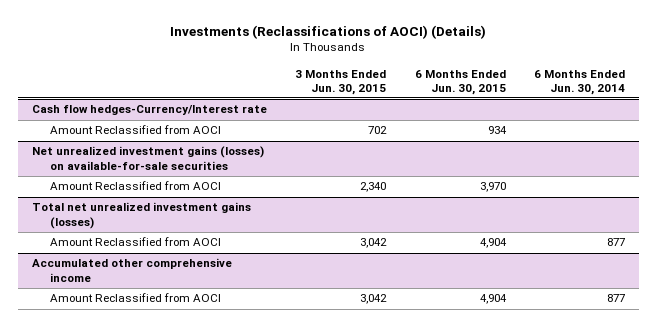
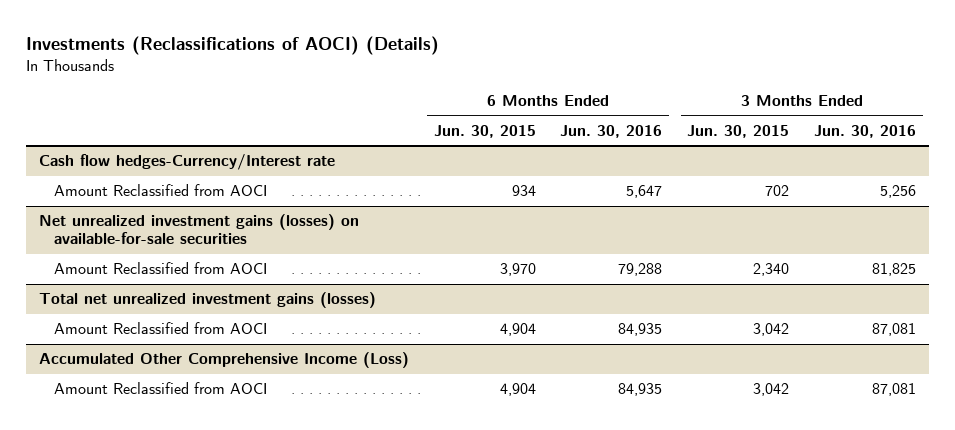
[533,69,625,95] 6 Months Ended Jun. 30, 2014 -> none
none -> [560,124,663,138] Jun. 30, 2016
none -> [814,124,917,138] Jun. 30, 2016
[31,258,232,282] Accumulated other comprehensive income -> [38,352,409,369] Accumulated Other Comprehensive Income (Loss)

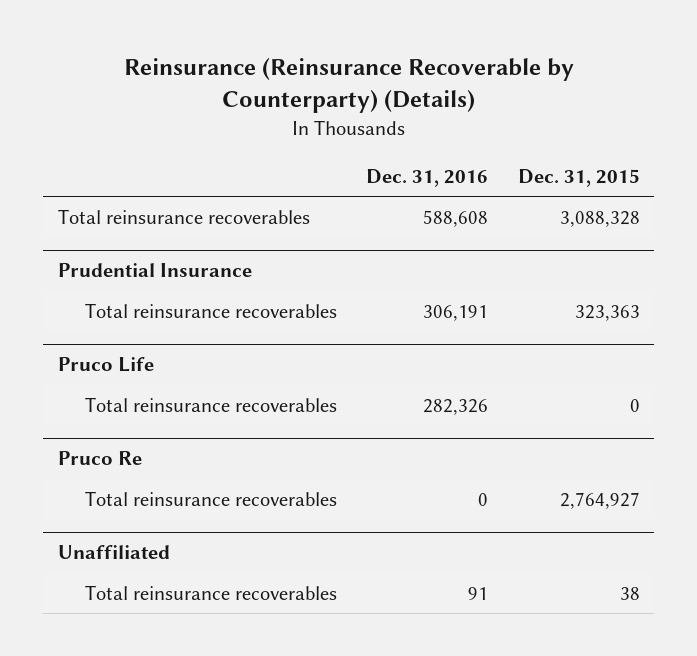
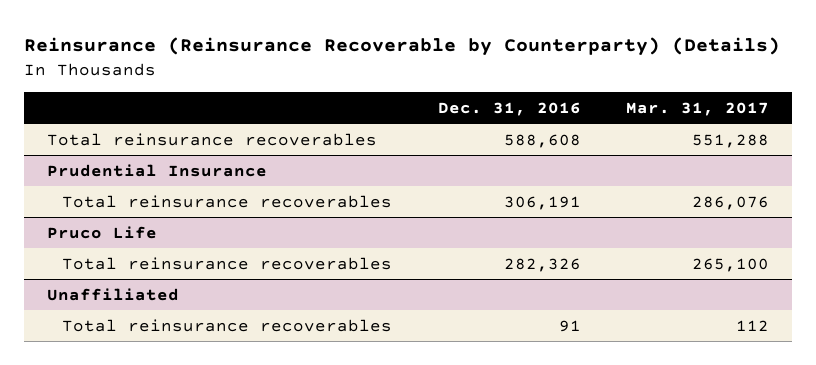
[517,168,640,187] Dec. 31, 2015 -> none
none -> [626,101,770,116] Mar. 31, 2017
[57,451,142,466] Pruco Re -> none
[84,490,337,506] Total reinsurance recoverables -> none

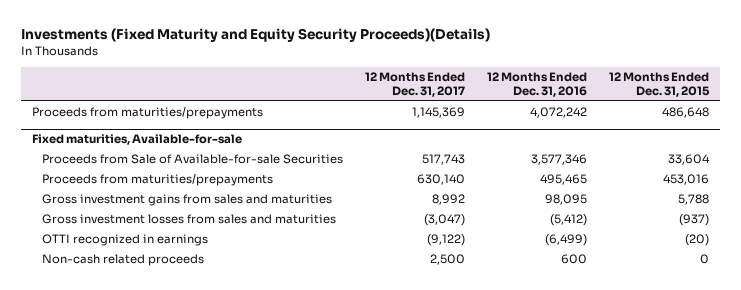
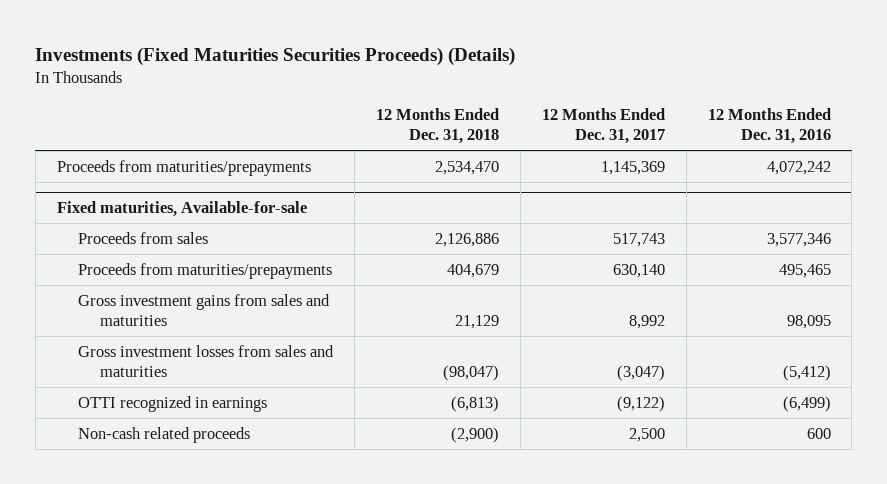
[21,28,491,43] Investments (Fixed Maturity and Equity Security Proceeds)(Details) -> [35,46,516,66] Investments (Fixed Maturities Securities Proceeds) (Details)
[608,71,710,98] 12 Months Ended Dec. 31, 2015 -> none
none -> [376,107,500,144] 12 Months Ended Dec. 31, 2018
[42,154,344,165] Proceeds from Sale of Available-for-sale Securities -> [78,231,209,244] Proceeds from sales

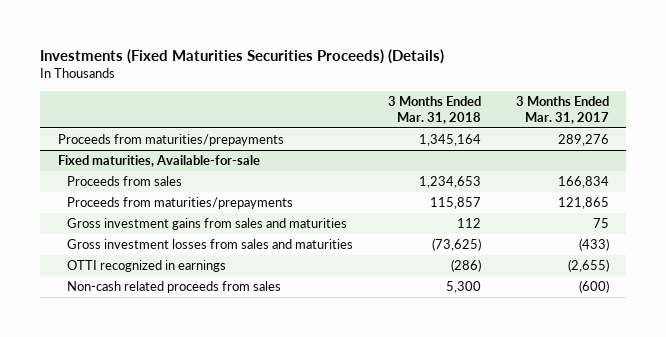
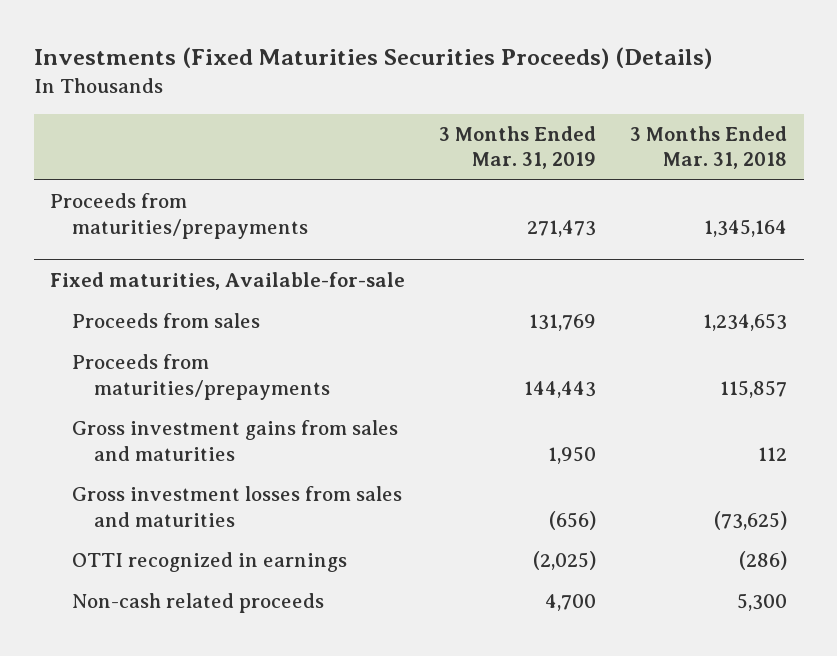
[515,96,609,125] 3 Months Ended Mar. 31, 2017 -> none
none -> [439,126,597,170] 3 Months Ended Mar. 31, 2019
[66,281,281,294] Non-cash related proceeds from sales -> [72,593,325,614] Non-cash related proceeds

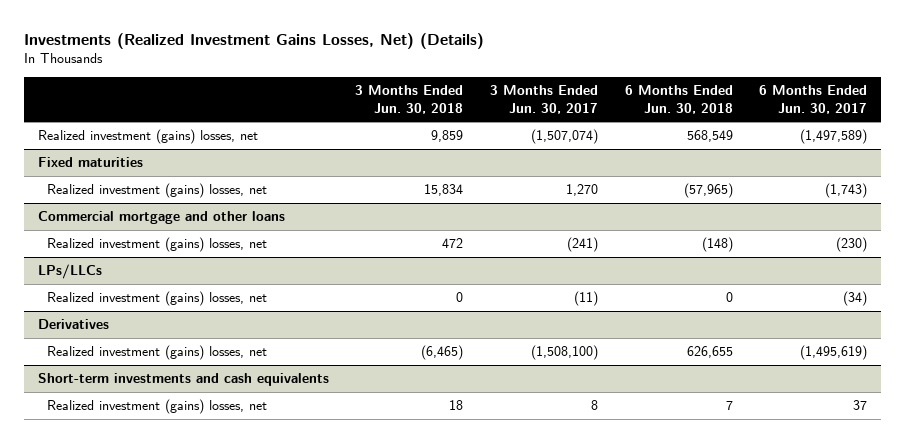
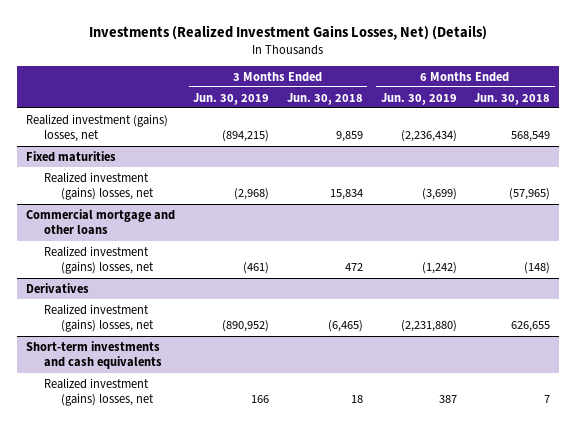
[490,85,599,114] 3 Months Ended Jun. 30, 2017 -> none
[759,85,868,114] 6 Months Ended Jun. 30, 2017 -> none
none -> [193,92,270,105] Jun. 30, 2019
none -> [380,92,457,105] Jun. 30, 2019
[37,264,102,280] LPs/LLCs -> none
[47,291,268,307] Realized investment (gains) losses, net -> none

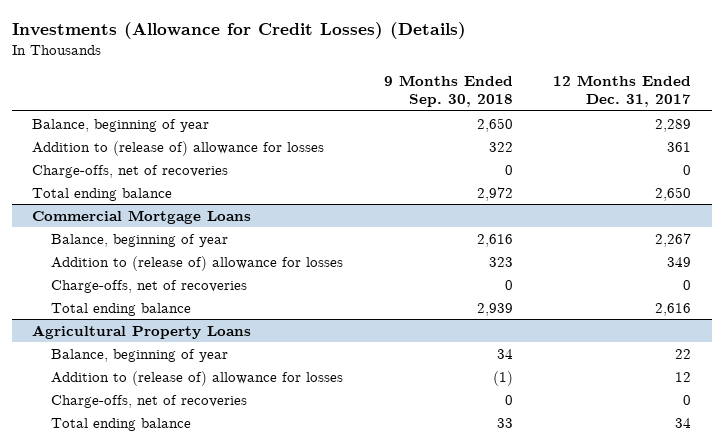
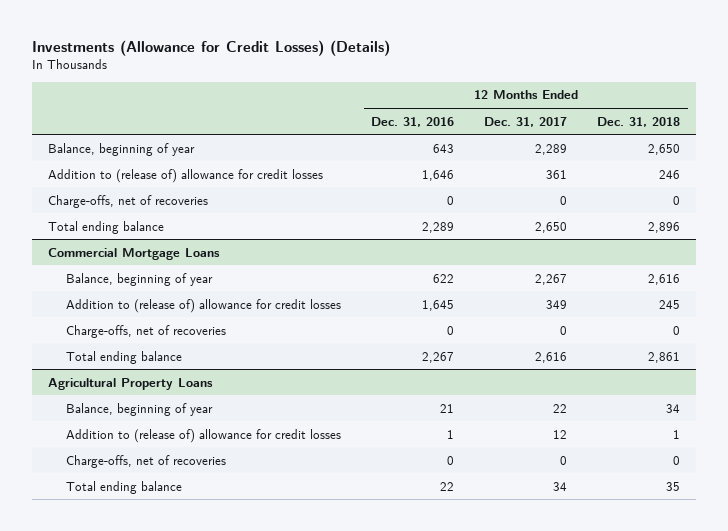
[383,75,513,108] 9 Months Ended Sep. 30, 2018 -> none
none -> [371,116,455,127] Dec. 31, 2016
none -> [597,116,681,127] Dec. 31, 2018
[32,140,325,156] Addition to (release of) allowance for losses -> [47,168,323,183] Addition to (release of) allowance for credit losses
[51,255,344,271] Addition to (release of) allowance for losses -> [65,298,341,313] Addition to (release of) allowance for credit losses
[51,370,344,386] Addition to (release of) allowance for losses -> [65,428,341,443] Addition to (release of) allowance for credit losses

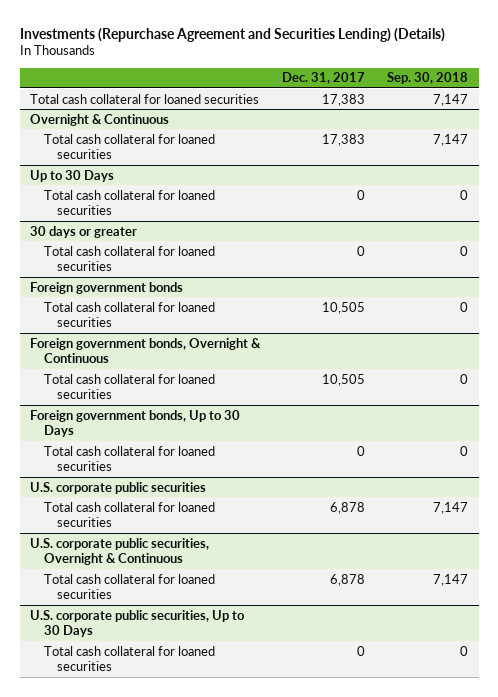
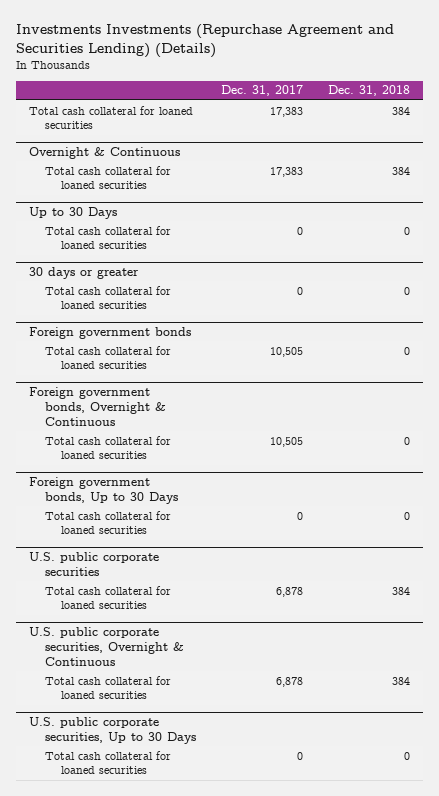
[19,27,445,42] Investments (Repurchase Agreement and Securities Lending) (Details) -> [15,24,394,58] Investments Investments (Repurchase Agreement and Securities Lending) (Details)
[386,72,468,85] Sep. 30, 2018 -> none
none -> [328,85,411,97] Dec. 31, 2018
[30,481,207,494] U.S. corporate public securities -> [28,552,159,576] U.S. public corporate securities
[30,537,210,566] U.S. corporate public securities, Overnight & Continuous -> [28,627,184,666] U.S. public corporate securities, Overnight & Continuous
[30,609,246,638] U.S. corporate public securities, Up to 30 Days -> [28,717,196,744] U.S. public corporate securities, Up to 30 Days

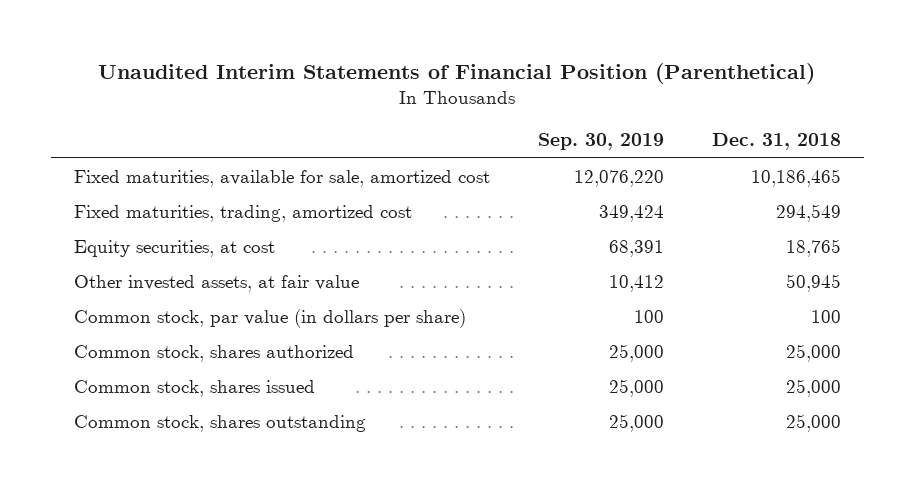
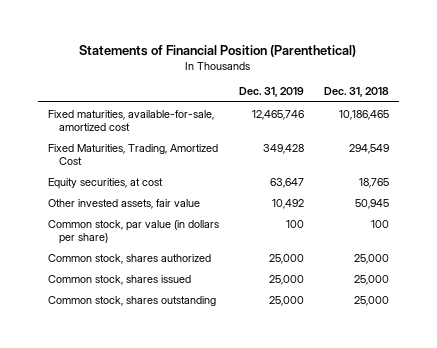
[98,63,816,85] Unaudited Interim Statements of Financial Position (Parenthetical) -> [79,44,357,57] Statements of Financial Position (Parenthetical)
[537,133,664,151] Sep. 30, 2019 -> none
none -> [238,87,304,98] Dec. 31, 2019
[74,169,491,187] Fixed maturities, available for sale, amortized cost -> [47,109,214,131] Fixed maturities, available-for-sale, amortized cost
[74,204,413,222] Fixed maturities, trading, amortized cost -> [47,143,218,165] Fixed Maturities, Trading, Amortized Cost
[74,274,360,292] Other invested assets, at fair value -> [47,198,200,209] Other invested assets, fair value

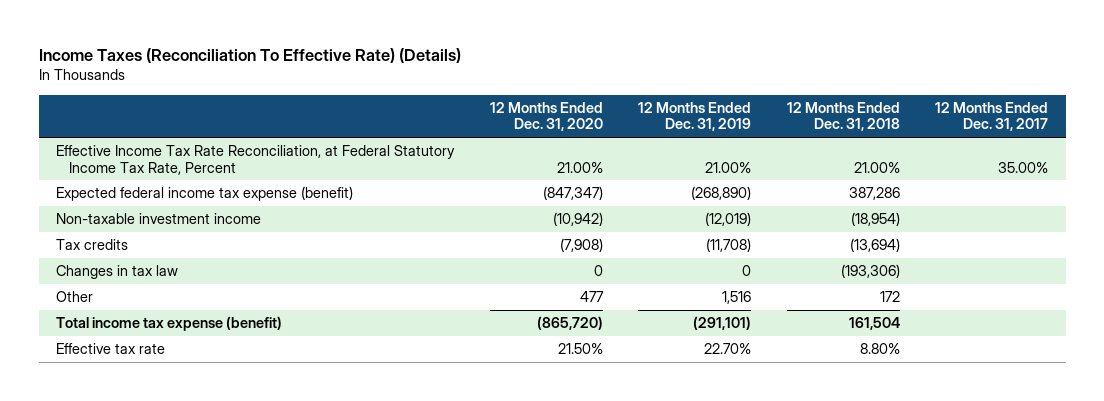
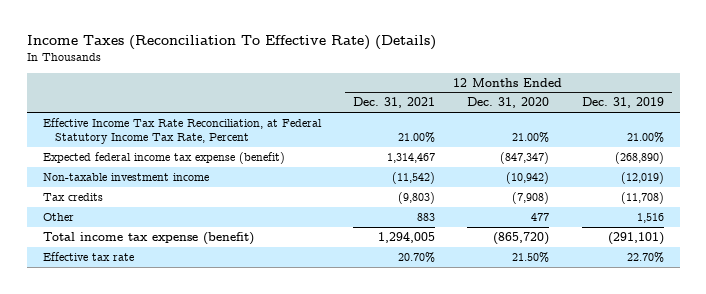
[786,101,900,132] 12 Months Ended Dec. 31, 2018 -> none
[934,101,1048,132] 12 Months Ended Dec. 31, 2017 -> none
none -> [353,97,436,109] Dec. 31, 2021
[56,265,179,280] Changes in tax law -> none

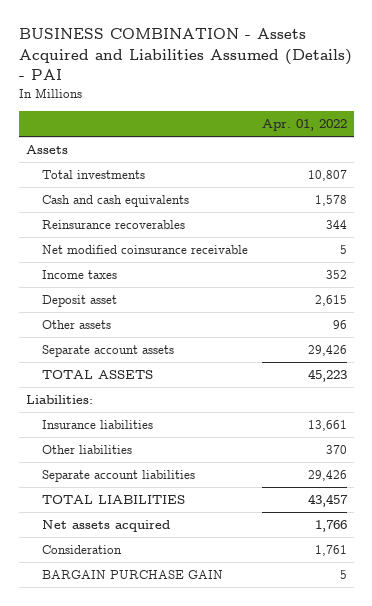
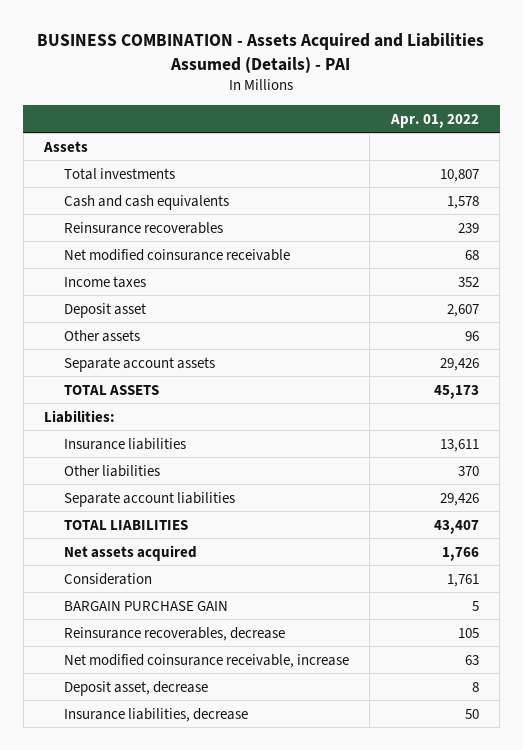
[325,220,347,230] 344 -> [457,222,479,233] 239
[339,245,347,255] 5 -> [464,249,479,260] 68
[314,295,347,307] 2,615 -> [446,303,479,317] 2,607
[307,369,347,383] 45,223 -> [433,384,479,399] 45,173
[307,420,347,432] 13,661 -> [439,438,479,452] 13,611
[307,494,348,508] 43,457 -> [433,519,479,534] 43,407
none -> [64,626,286,641] Reinsurance recoverables, decrease
none -> [64,653,350,668] Net modified coinsurance receivable, increase
none -> [64,680,209,696] Deposit asset, decrease
none -> [64,707,249,722] Insurance liabilities, decrease

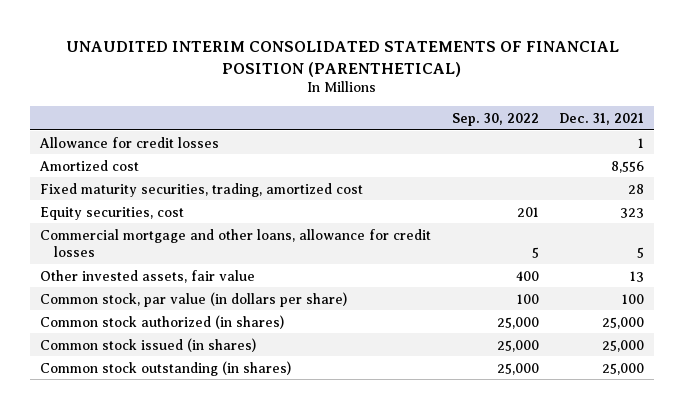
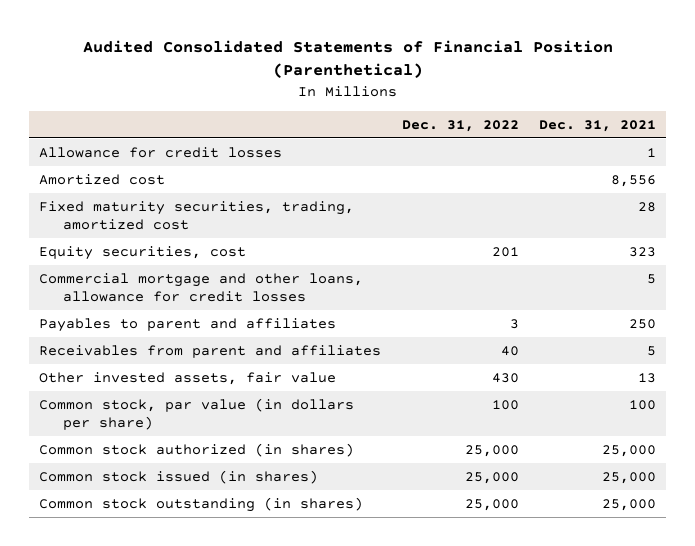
[66,40,620,77] UNAUDITED INTERIM CONSOLIDATED STATEMENTS OF FINANCIAL POSITION (PARENTHETICAL) -> [82,40,613,79] Audited Consolidated Statements of Financial Position (Parenthetical)
[451,112,539,126] Sep. 30, 2022 -> none
none -> [401,119,519,132] Dec. 31, 2022
none -> [39,318,337,333] Payables to parent and affiliates
none -> [39,345,382,359] Receivables from parent and affiliates

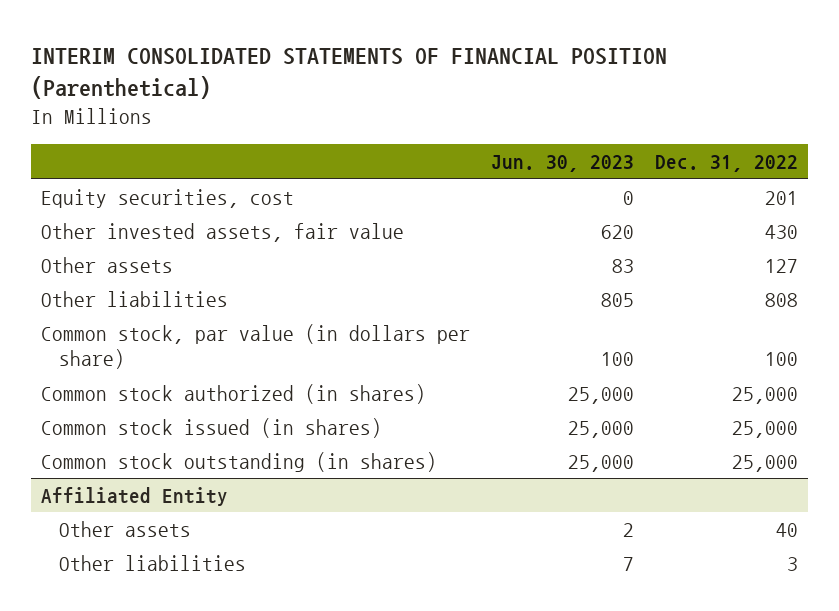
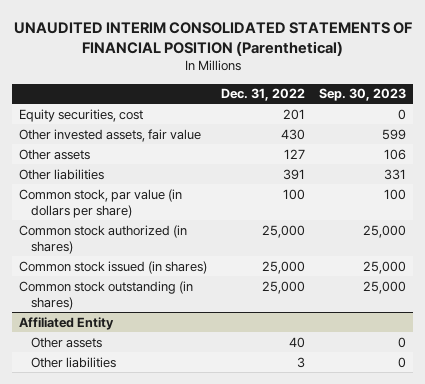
[30,47,667,100] INTERIM CONSOLIDATED STATEMENTS OF FINANCIAL POSITION (Parenthetical) -> [13,21,412,56] UNAUDITED INTERIM CONSOLIDATED STATEMENTS OF FINANCIAL POSITION (Parenthetical)
[490,155,634,173] Jun. 30, 2023 -> none
none -> [319,88,407,102] Sep. 30, 2023
[764,292,798,307] 808 -> [283,168,306,180] 391

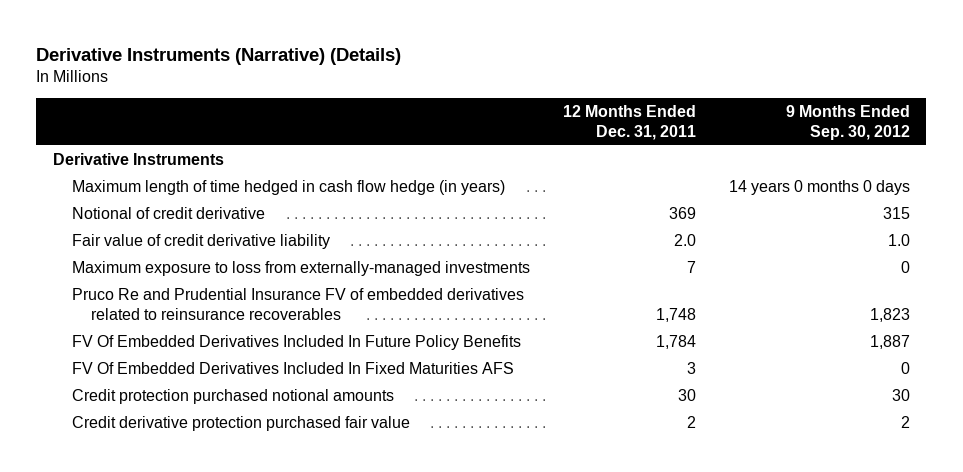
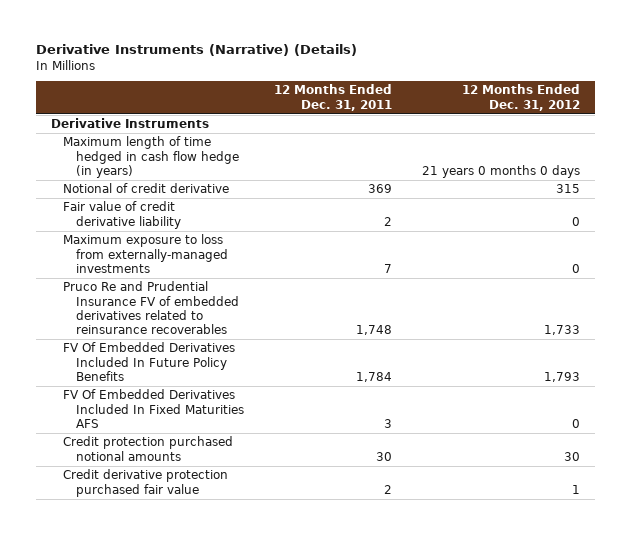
[785,105,910,141] 9 Months Ended Sep. 30, 2012 -> none
none -> [461,84,580,111] 12 Months Ended Dec. 31, 2012
[673,233,696,246] 2.0 -> [383,216,392,226] 2

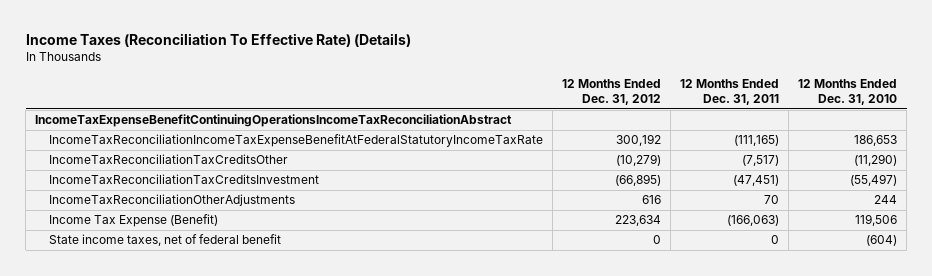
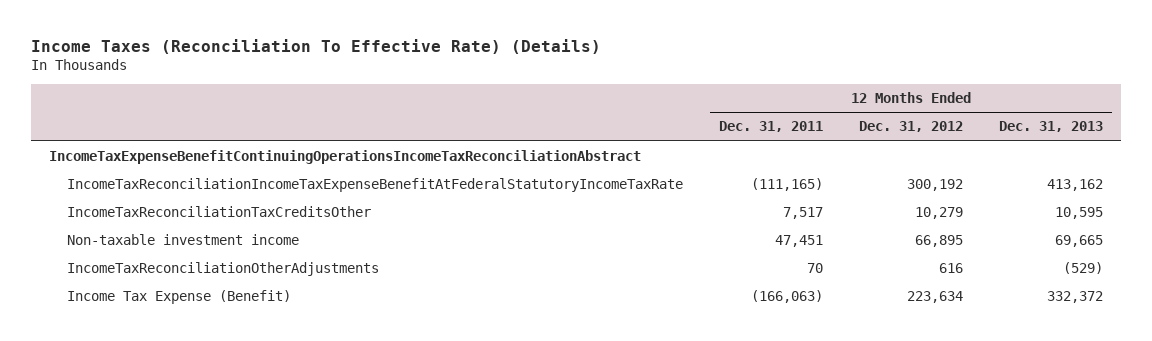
[798,78,898,106] 12 Months Ended Dec. 31, 2010 -> none
none -> [998,121,1103,133] Dec. 31, 2013
[49,174,320,185] IncomeTaxReconciliationTaxCreditsInvestment -> none
[616,154,662,167] (10,279) -> [915,207,964,220] 10,279
[742,155,780,167] (7,517) -> [783,207,824,220] 7,517
none -> [67,234,300,246] Non-taxable investment income
[49,234,282,247] State income taxes, net of federal benefit -> none

